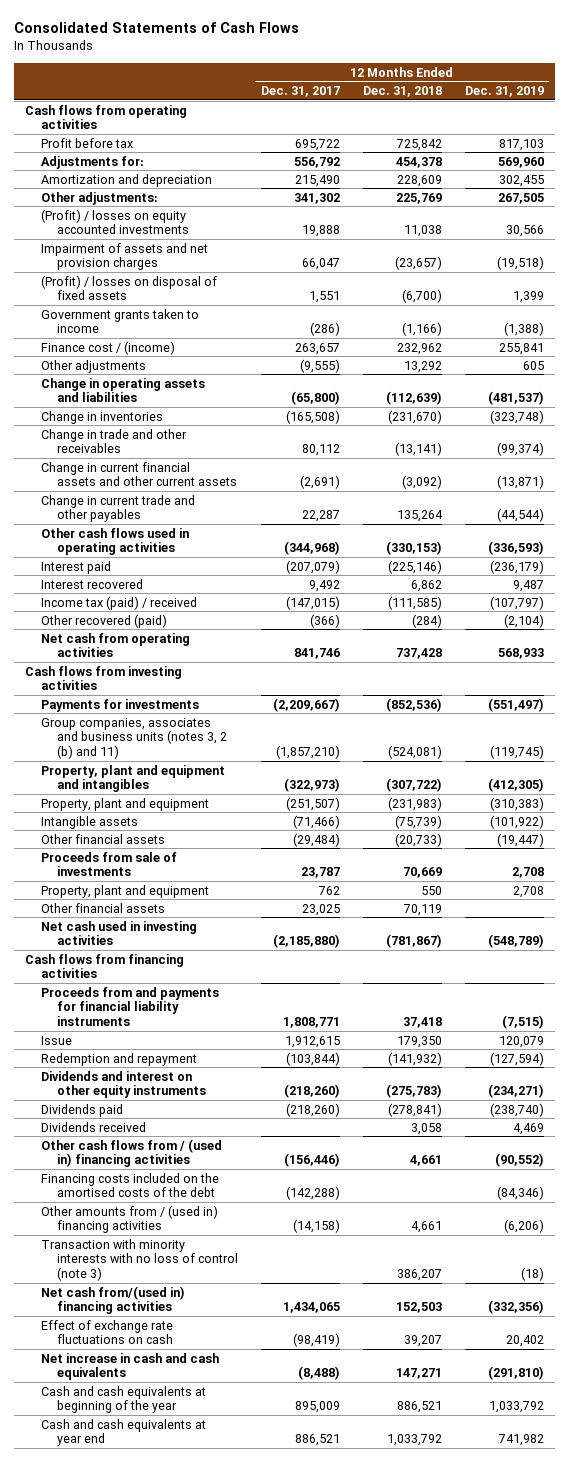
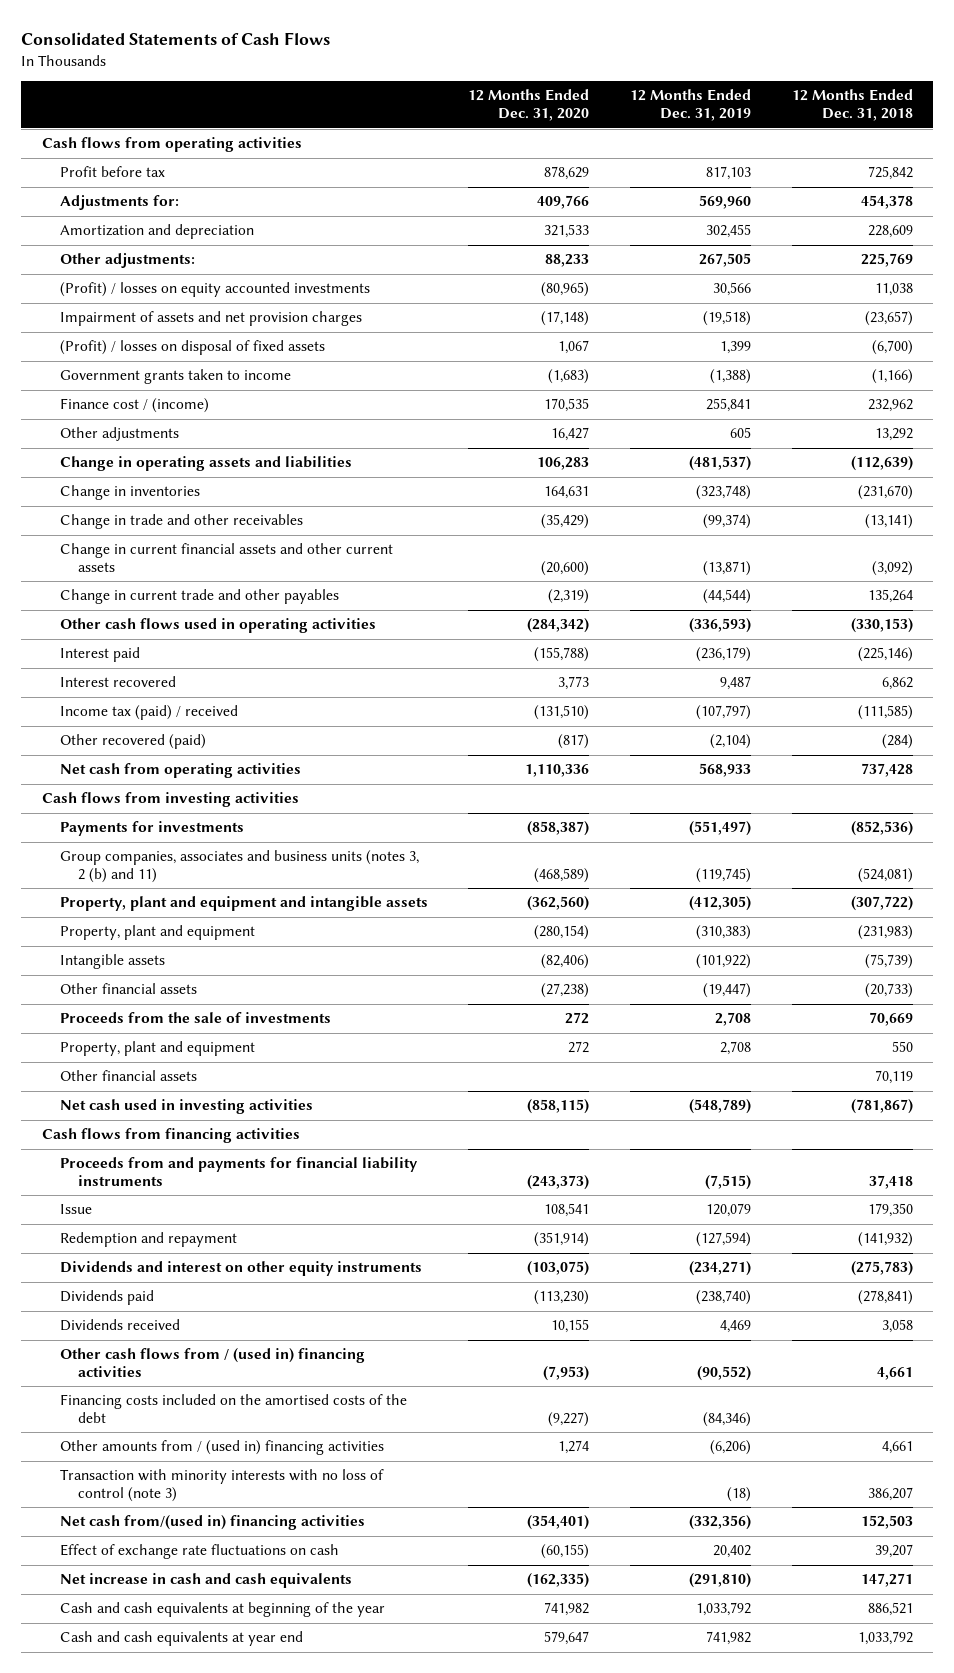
[260,85,340,97] Dec. 31, 2017 -> none
none -> [468,89,590,122] 12 Months Ended Dec. 31, 2020
[41,764,226,793] Property, plant and equipment and intangibles -> [59,896,428,912] Property, plant and equipment and intangible assets
[41,851,178,877] Proceeds from sale of investments -> [59,1012,331,1024] Proceeds from the sale of investments

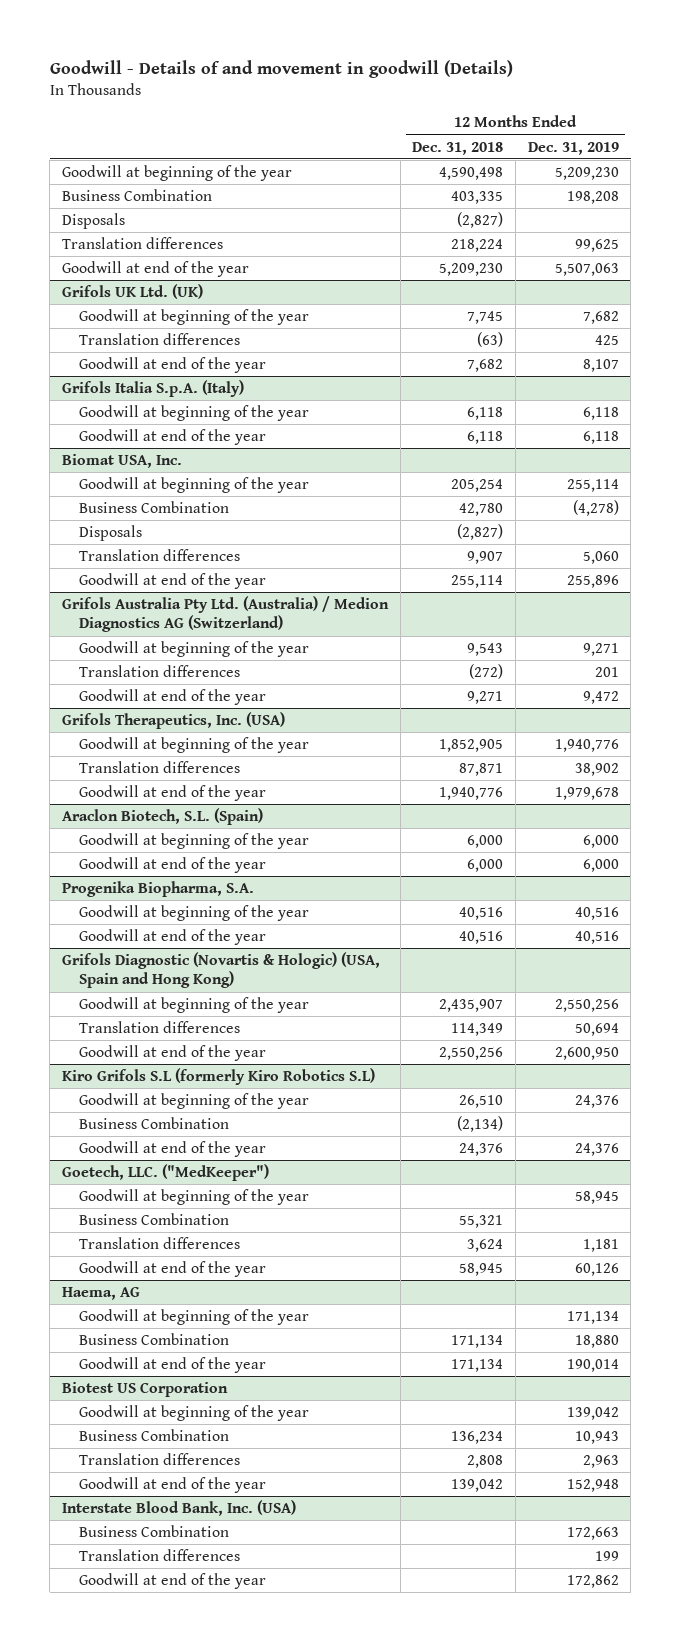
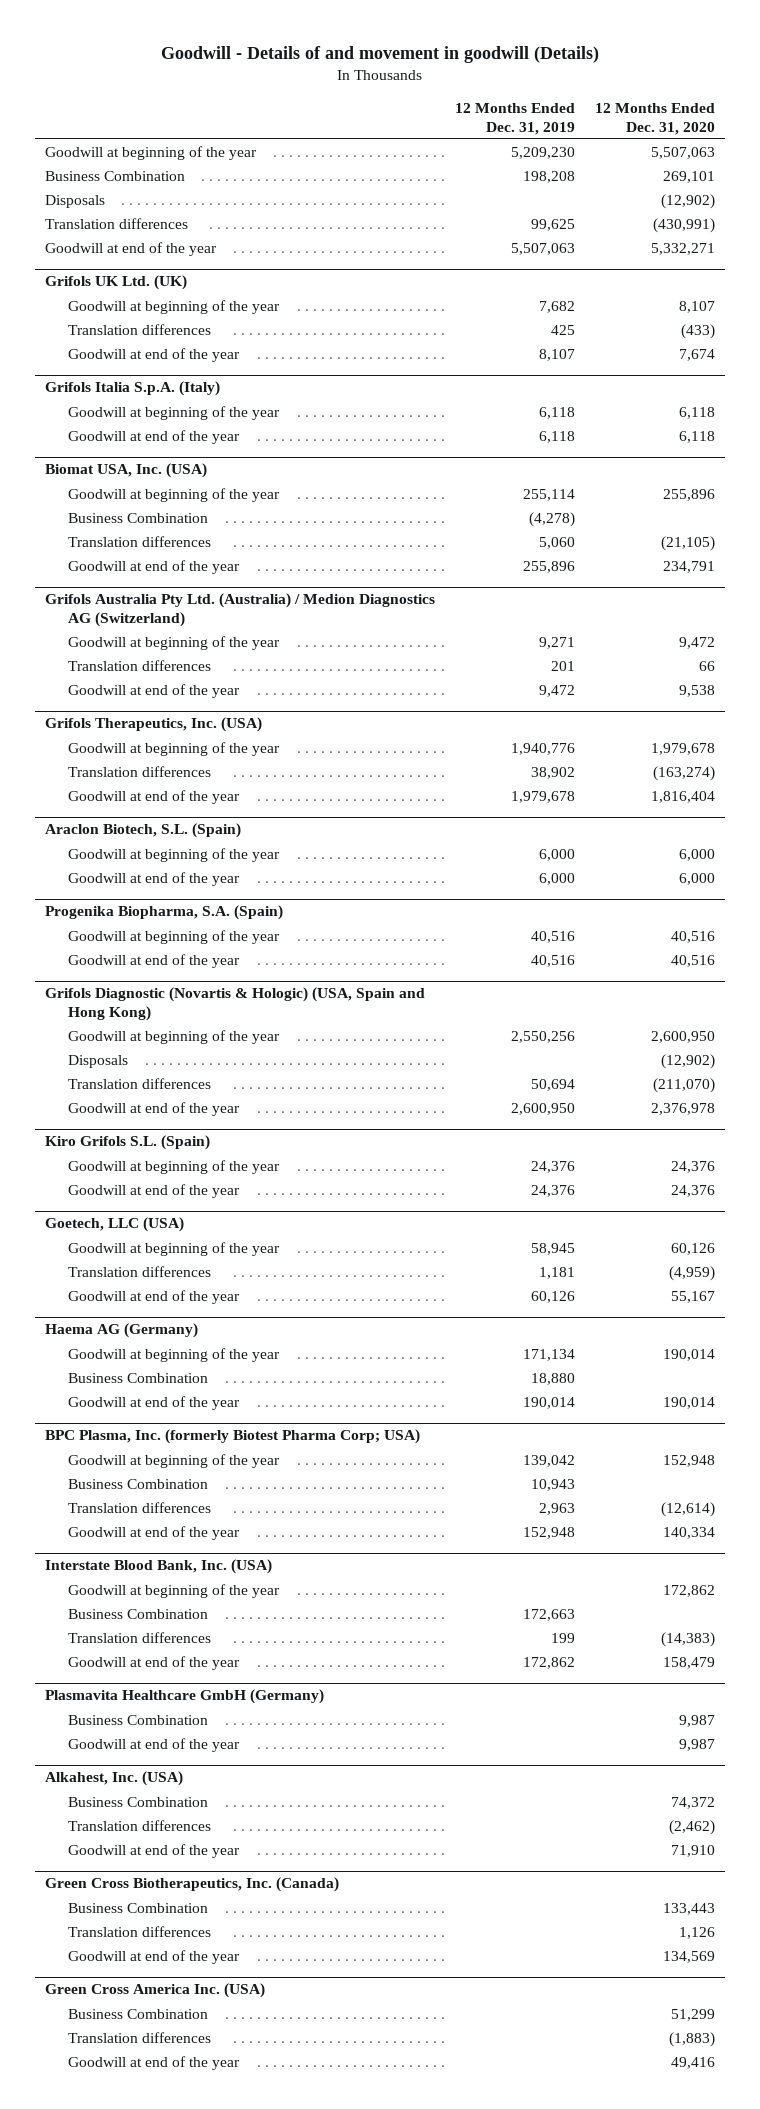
[412,141,504,155] Dec. 31, 2018 -> none
none -> [595,103,716,135] 12 Months Ended Dec. 31, 2020
[61,453,182,468] Biomat USA, Inc. -> [44,463,207,479] Biomat USA, Inc. (USA)
[79,524,143,541] Disposals -> none
[61,880,254,897] Progenika Biopharma, S.A. -> [44,905,283,921] Progenika Biopharma, S.A. (Spain)
none -> [68,1055,129,1069] Disposals
[61,1067,375,1085] Kiro Grifols S.L (formerly Kiro Robotics S.L) -> [44,1135,210,1151] Kiro Grifols S.L. (Spain)
[79,1116,230,1129] Business Combination -> none
[61,1163,269,1181] Goetech, LLC. ("MedKeeper") -> [44,1217,184,1233] Goetech, LLC (USA)
[79,1212,230,1225] Business Combination -> none
[61,1286,140,1300] Haema, AG -> [44,1323,198,1339] Haema AG (Germany)
[61,1381,228,1397] Biotest US Corporation -> none
none -> [44,1429,420,1445] BPC Plasma, Inc. (formerly Biotest Pharma Corp; USA)
none -> [68,1584,281,1599] Goodwill at beginning of the year
none -> [44,1689,324,1705] Plasmavita Healthcare GmbH (Germany)
none -> [68,1715,209,1726] Business Combination
none -> [68,1738,241,1753] Goodwill at end of the year
none -> [44,1771,183,1787] Alkahest, Inc. (USA)
none -> [68,1797,209,1808] Business Combination
none -> [68,1820,212,1832] Translation differences
none -> [68,1844,241,1859] Goodwill at end of the year
none -> [44,1877,339,1893] Green Cross Biotherapeutics, Inc. (Canada)
none -> [68,1903,209,1914] Business Combination
none -> [68,1926,212,1938] Translation differences
none -> [68,1950,241,1965] Goodwill at end of the year
none -> [44,1983,265,1999] Green Cross America Inc. (USA)
none -> [68,2009,209,2020] Business Combination
none -> [68,2032,212,2044] Translation differences
none -> [68,2056,241,2071] Goodwill at end of the year

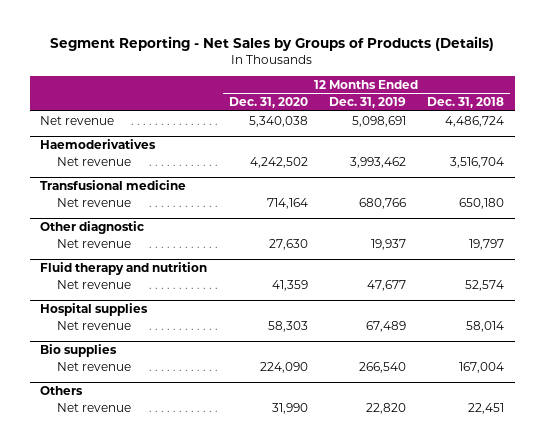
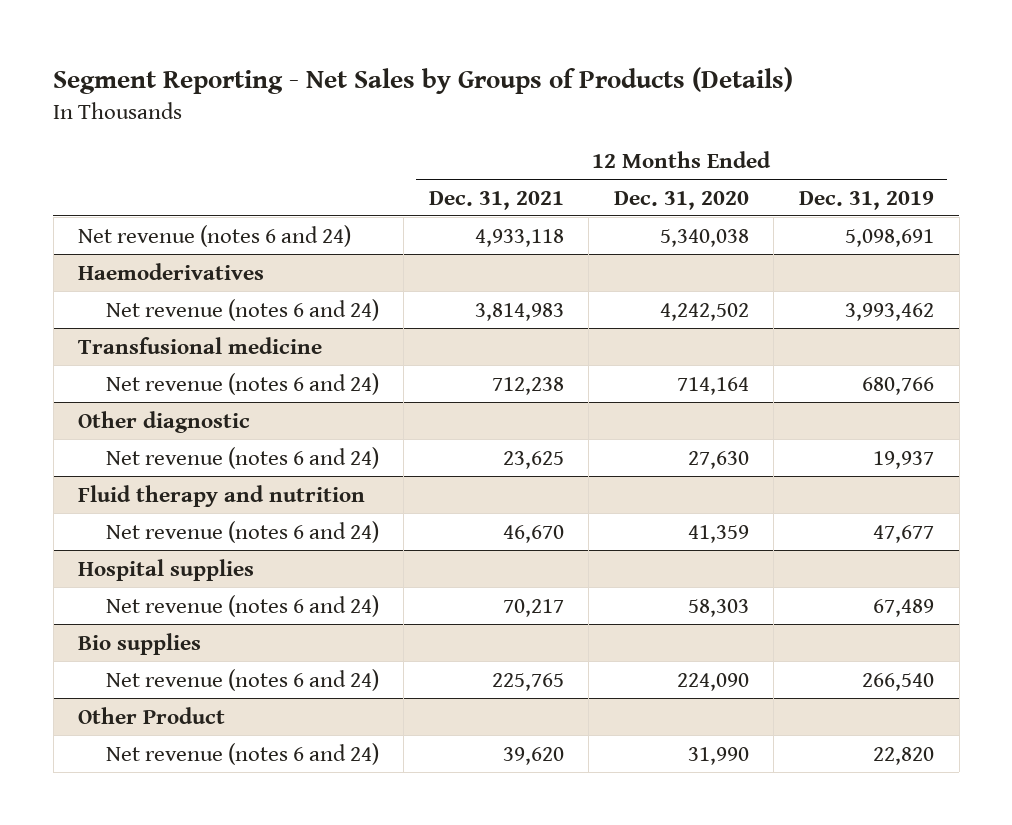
[427,97,505,109] Dec. 31, 2018 -> none
none -> [428,190,564,210] Dec. 31, 2021
[40,115,115,125] Net revenue -> [78,224,352,247] Net revenue (notes 6 and 24)
[57,156,132,166] Net revenue -> [105,298,379,321] Net revenue (notes 6 and 24)
[57,197,132,207] Net revenue -> [105,372,379,395] Net revenue (notes 6 and 24)
[57,238,132,248] Net revenue -> [105,446,379,469] Net revenue (notes 6 and 24)
[57,279,132,289] Net revenue -> [105,520,379,543] Net revenue (notes 6 and 24)
[57,320,132,330] Net revenue -> [105,594,379,617] Net revenue (notes 6 and 24)
[57,361,132,371] Net revenue -> [105,668,379,691] Net revenue (notes 6 and 24)
[40,385,84,395] Others -> [78,706,226,724] Other Product
[57,402,132,412] Net revenue -> [105,742,379,765] Net revenue (notes 6 and 24)

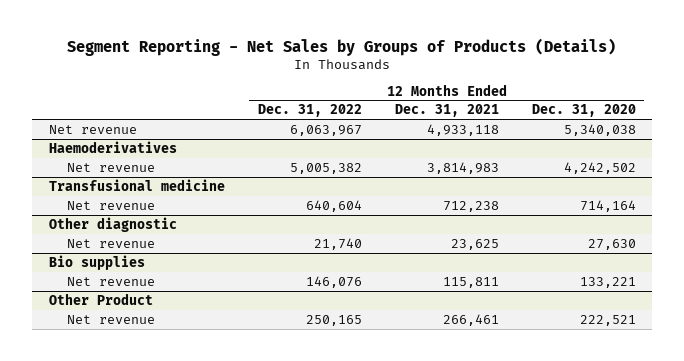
[798,190,934,210] Dec. 31, 2019 -> none
none -> [257,104,362,118] Dec. 31, 2022
[78,224,352,247] Net revenue (notes 6 and 24) -> [48,124,137,134] Net revenue
[105,298,379,321] Net revenue (notes 6 and 24) -> [66,162,155,172] Net revenue
[105,372,379,395] Net revenue (notes 6 and 24) -> [66,200,155,210] Net revenue
[78,484,366,507] Fluid therapy and nutrition -> none
[105,520,379,543] Net revenue (notes 6 and 24) -> none
[78,558,255,581] Hospital supplies -> none
[105,594,379,617] Net revenue (notes 6 and 24) -> none
[105,446,379,469] Net revenue (notes 6 and 24) -> [66,238,155,248] Net revenue
[105,668,379,691] Net revenue (notes 6 and 24) -> [66,276,155,286] Net revenue
[491,672,564,691] 225,765 -> [442,276,499,288] 115,811
[676,672,749,691] 224,090 -> [579,276,636,288] 133,221
[105,742,379,765] Net revenue (notes 6 and 24) -> [66,314,155,324] Net revenue
[502,746,564,765] 39,620 -> [442,313,499,326] 266,461
[687,746,749,765] 31,990 -> [579,314,636,326] 222,521

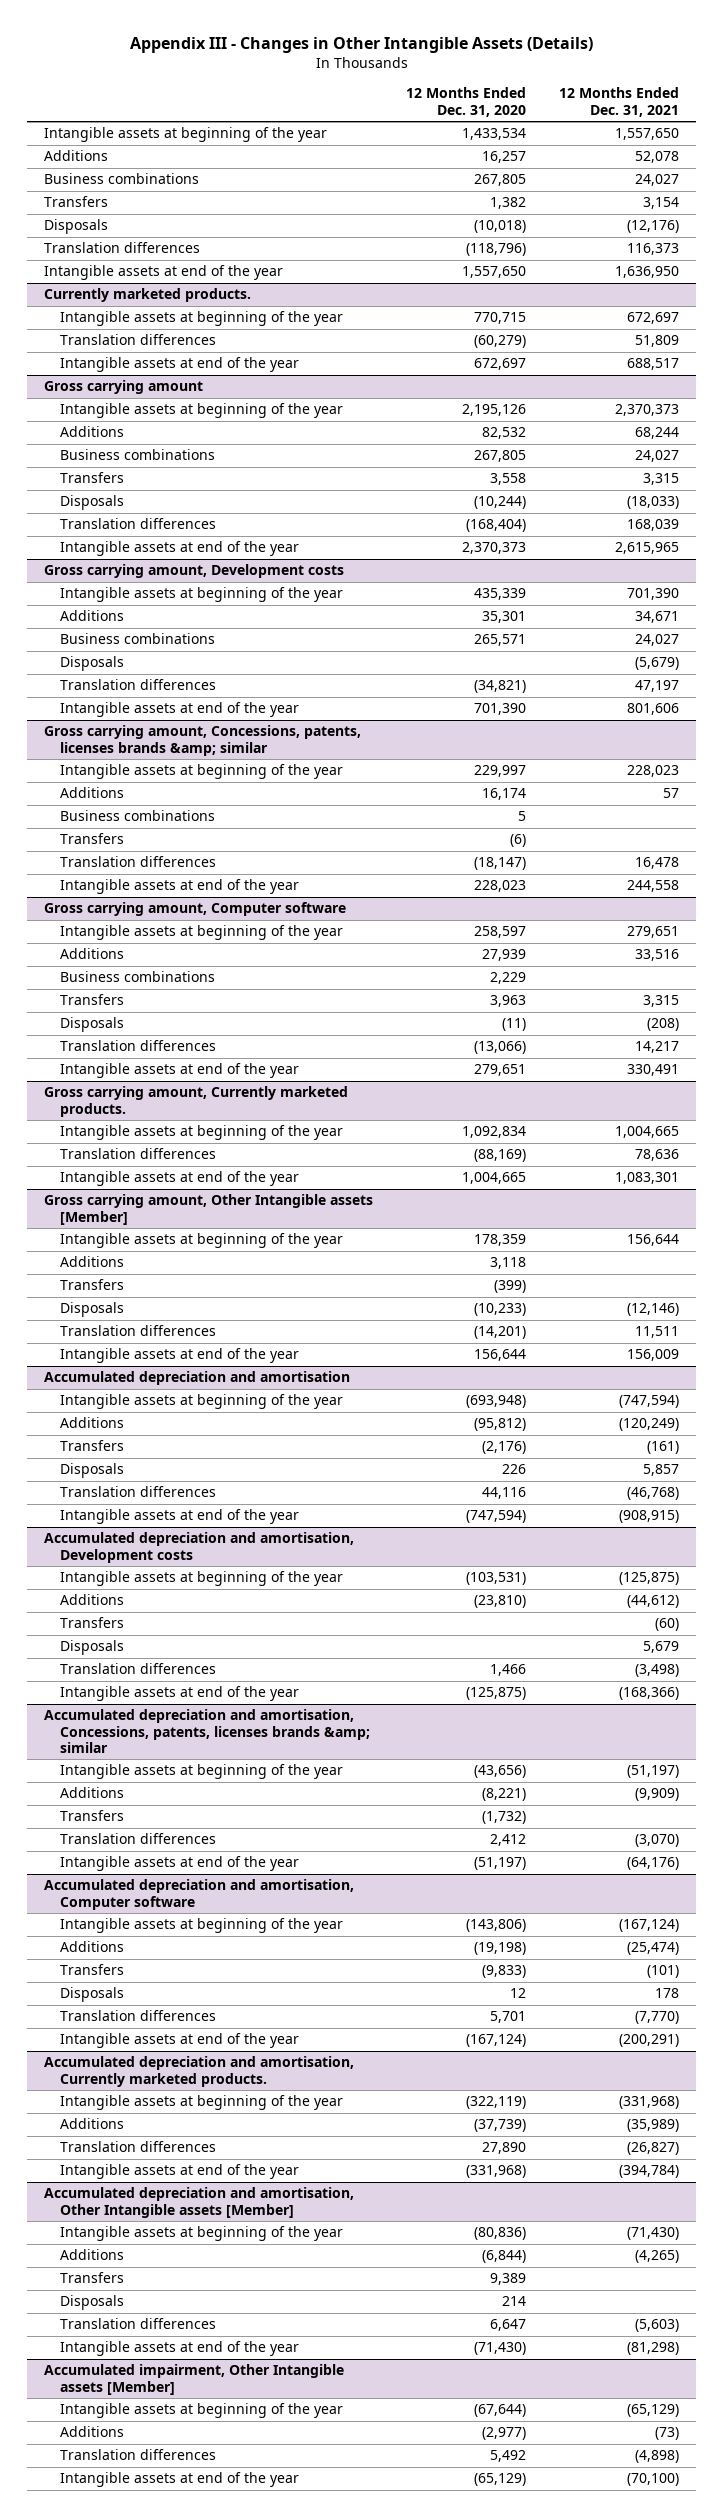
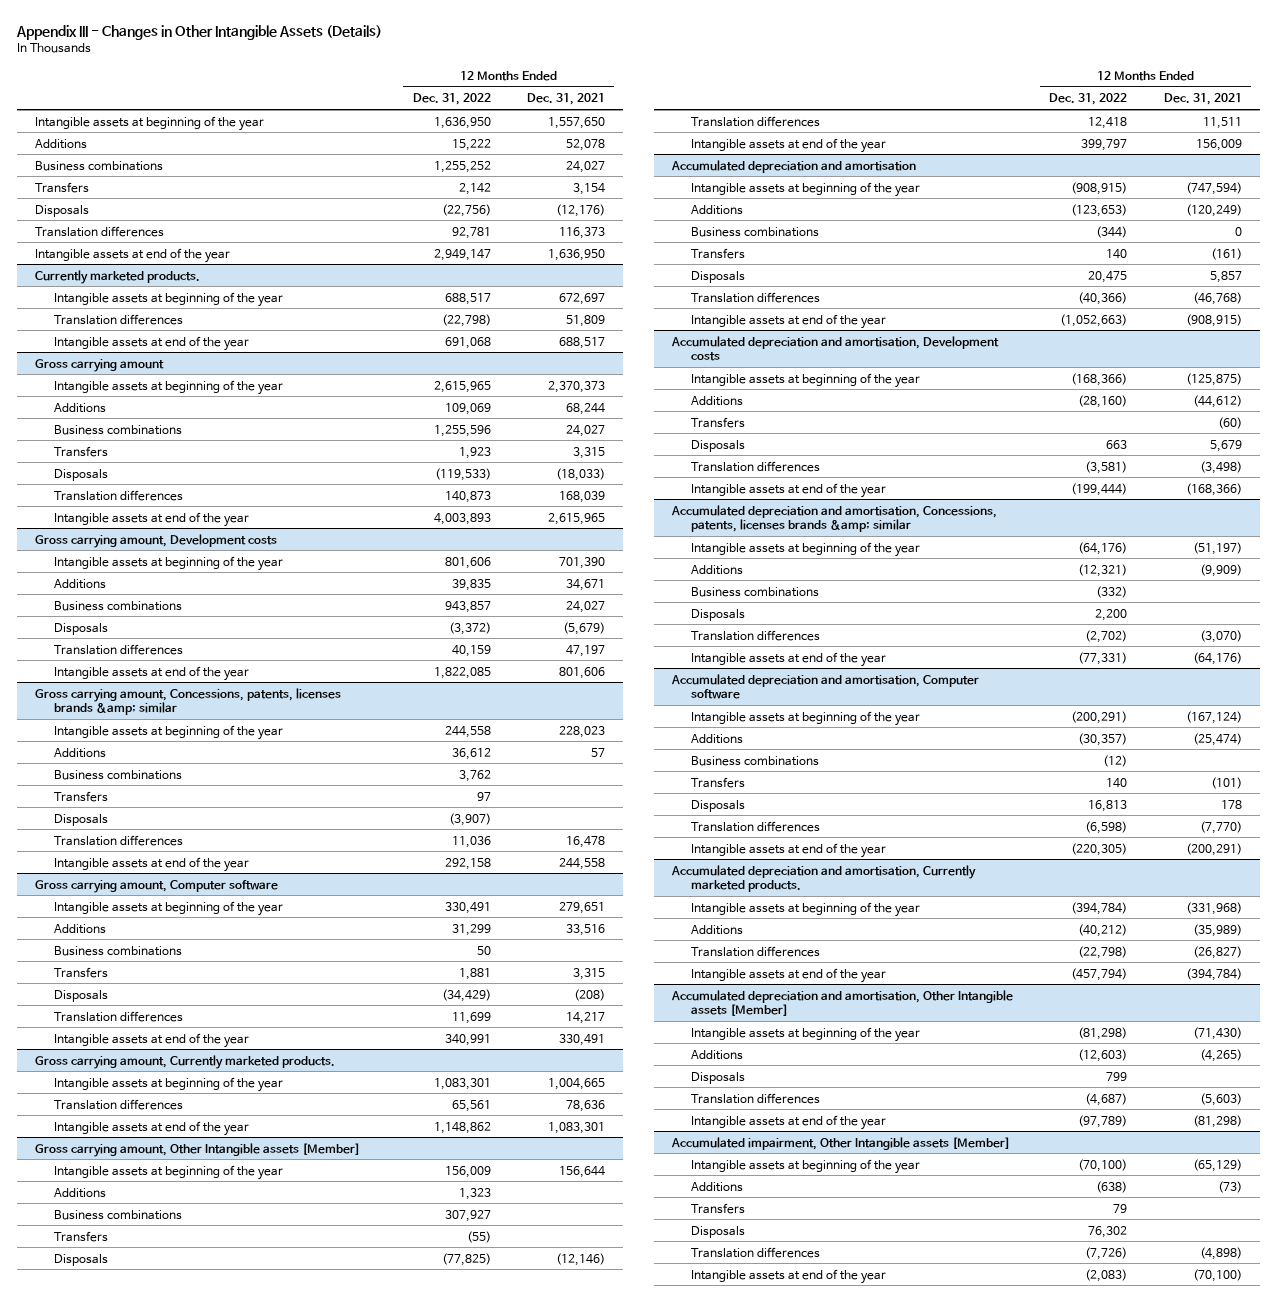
[406,87,527,117] 12 Months Ended Dec. 31, 2020 -> none
none -> [412,93,491,106] Dec. 31, 2022
none -> [54,813,109,826] Disposals
none -> [54,1209,183,1220] Business combinations
none -> [691,226,820,237] Business combinations
[60,1810,125,1822] Transfers -> none
none -> [691,586,820,597] Business combinations
none -> [691,608,746,621] Disposals
none -> [691,755,820,766] Business combinations
[60,2272,125,2284] Transfers -> none
none -> [691,1202,746,1214] Transfers
none -> [691,1225,746,1238] Disposals

